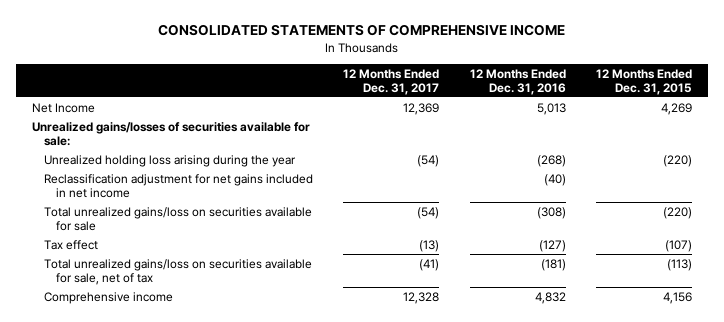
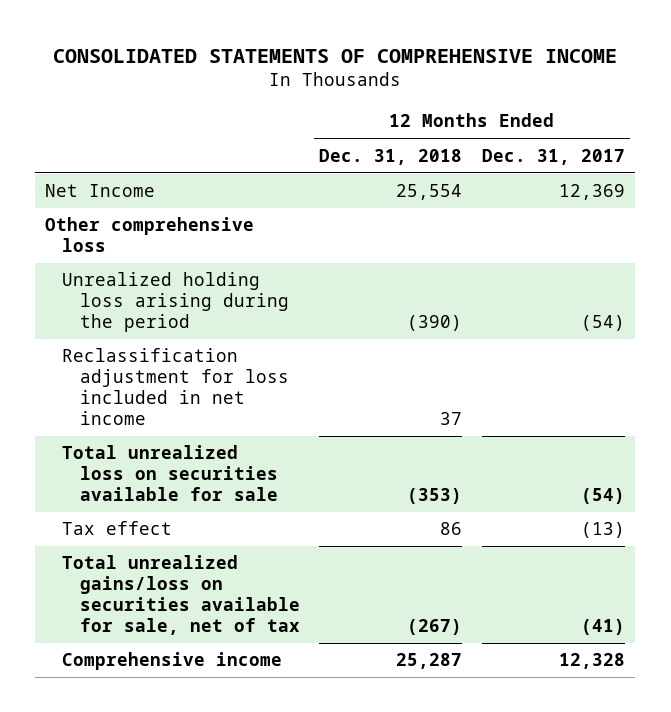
[469,68,566,95] 12 Months Ended Dec. 31, 2016 -> none
[596,68,693,95] 12 Months Ended Dec. 31, 2015 -> none
none -> [319,148,463,165] Dec. 31, 2018
[31,121,310,146] Unrealized gains/losses of securities available for sale: -> none
none -> [45,217,255,253] Other comprehensive loss
[43,154,296,167] Unrealized holding loss arising during the year -> [62,272,289,332] Unrealized holding loss arising during the period
[43,173,313,198] Reclassification adjustment for net gains included in net income -> [62,348,289,425] Reclassification adjustment for loss included in net income
[43,206,312,231] Total unrealized gains/loss on securities available for sale -> [62,445,278,501] Total unrealized loss on securities available for sale

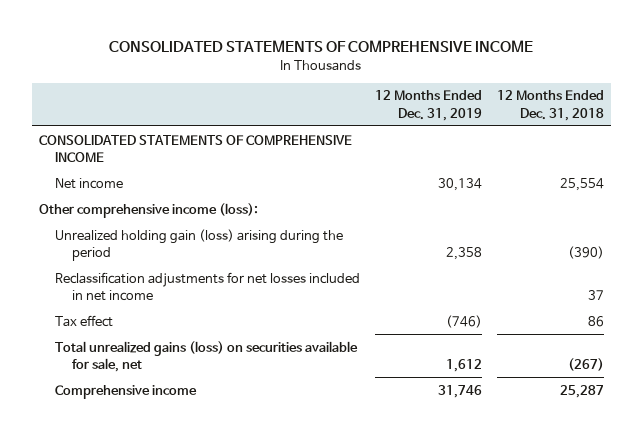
[482,148,626,165] Dec. 31, 2017 -> none
none -> [374,90,482,121] 12 Months Ended Dec. 31, 2019
[62,445,278,501] Total unrealized loss on securities available for sale -> none
none -> [38,134,352,162] CONSOLIDATED STATEMENTS OF COMPREHENSIVE INCOME
[45,184,156,198] Net Income -> [55,177,124,189] Net income
[45,217,255,253] Other comprehensive loss -> [38,202,258,218] Other comprehensive income (loss):
[62,272,289,332] Unrealized holding loss arising during the period -> [55,228,344,261] Unrealized holding gain (loss) arising during the period
[62,348,289,425] Reclassification adjustment for loss included in net income -> [55,271,361,301] Reclassification adjustments for net losses included in net income
[62,555,300,635] Total unrealized gains/loss on securities available for sale, net of tax -> [55,340,359,372] Total unrealized gains (loss) on securities available for sale, net

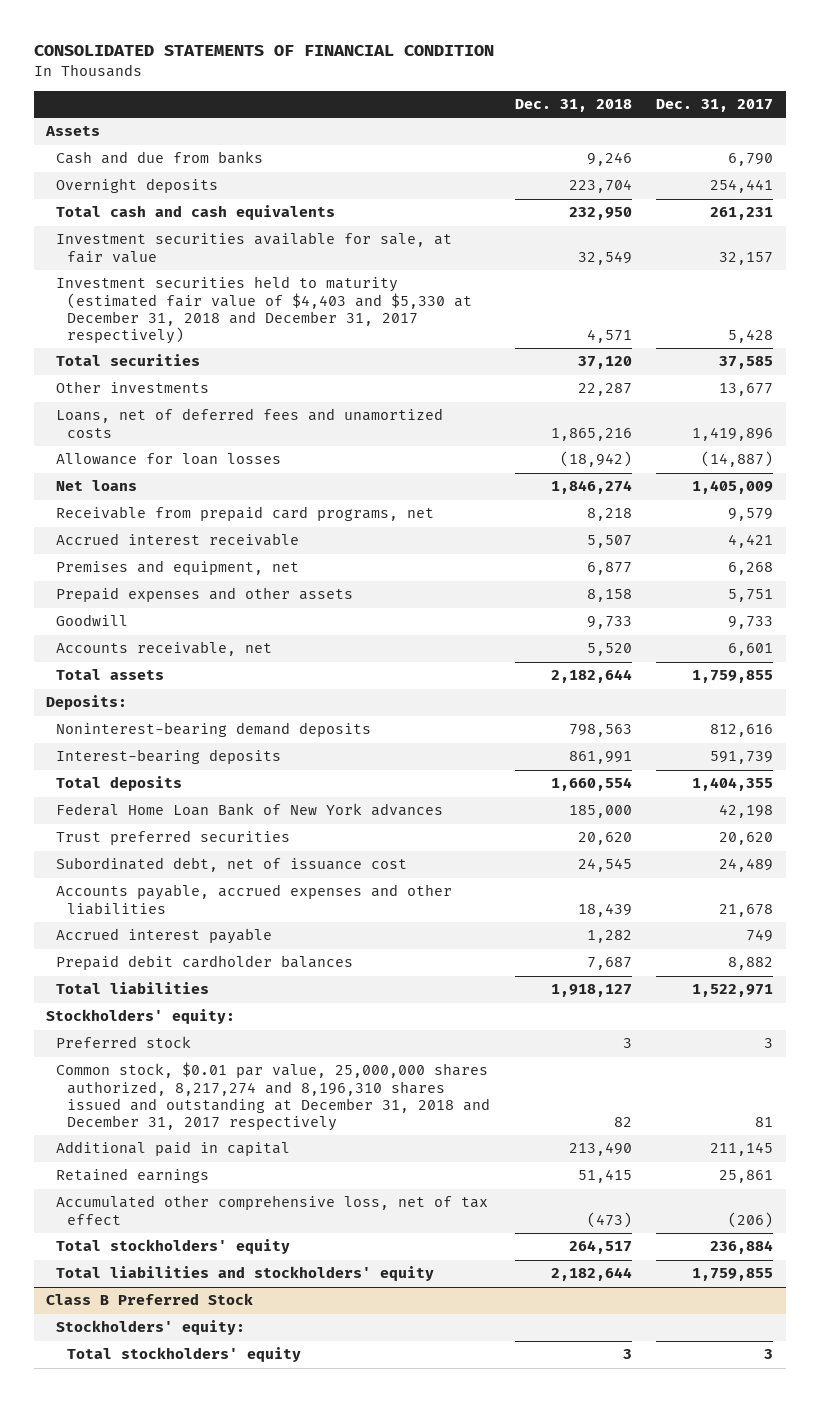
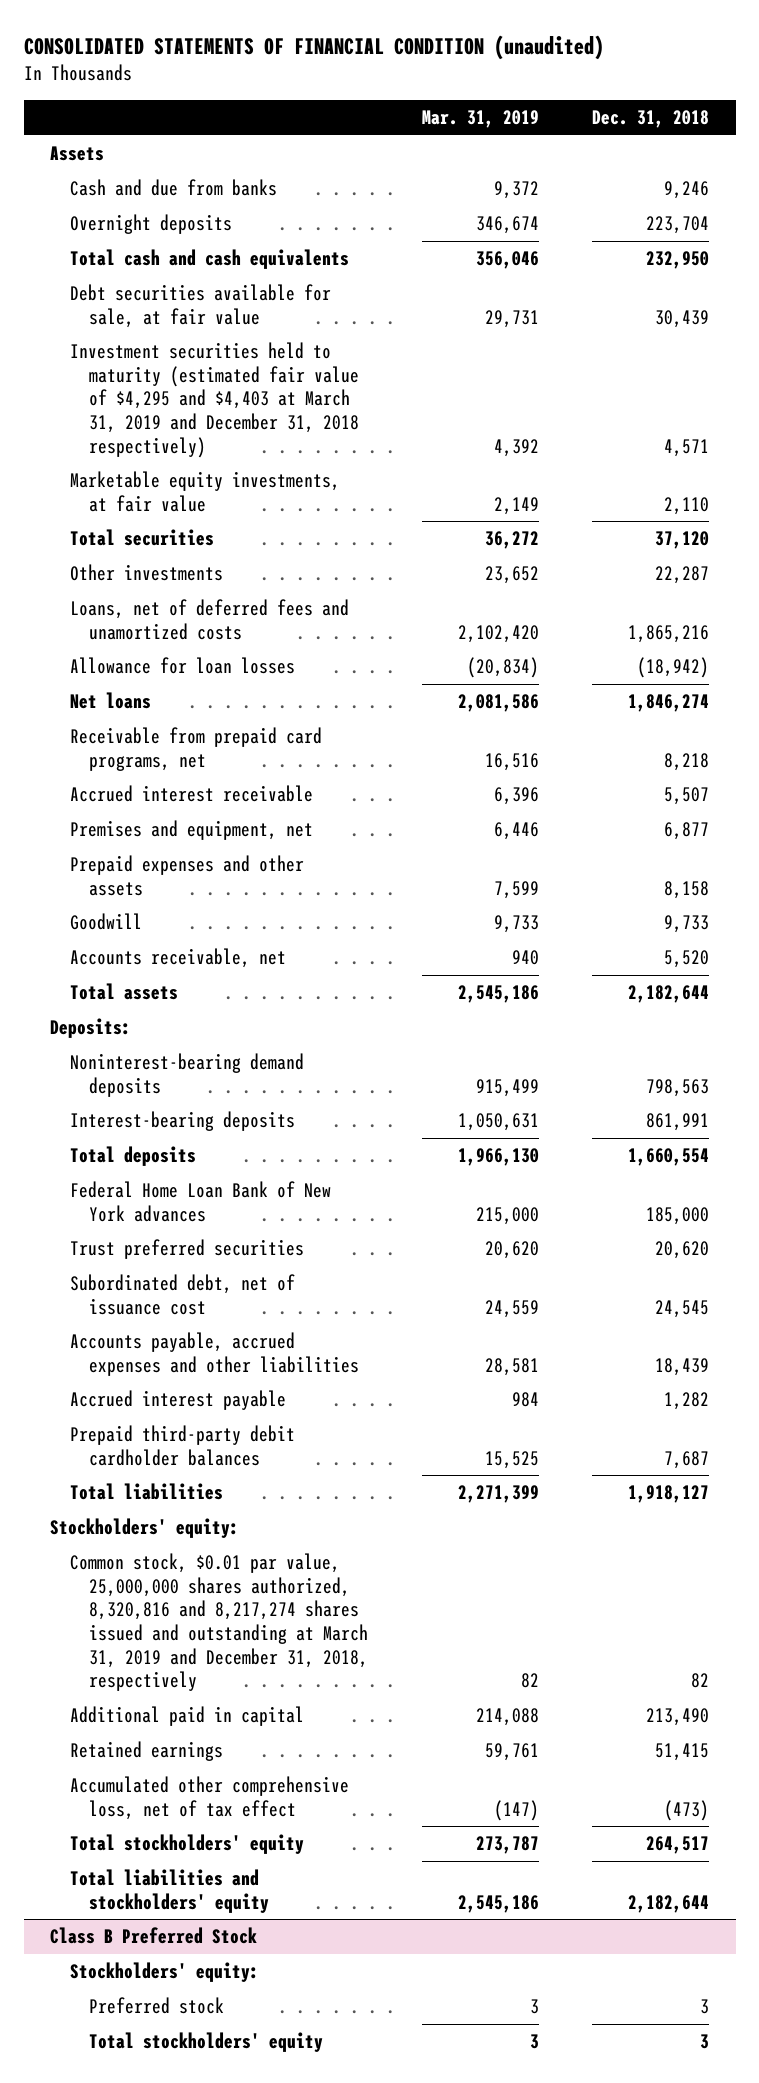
[33,45,494,57] CONSOLIDATED STATEMENTS OF FINANCIAL CONDITION -> [23,34,604,60] CONSOLIDATED STATEMENTS OF FINANCIAL CONDITION (unaudited)
[656,99,774,113] Dec. 31, 2017 -> none
none -> [421,109,539,128] Mar. 31, 2019
[56,232,453,263] Investment securities available for sale, at fair value -> [69,284,331,328] Debt securities available for sale, at fair value
[577,250,632,265] 32,549 -> [654,309,709,328] 30,439
[56,276,472,344] Investment securities held to maturity (estimated fair value of $4,403 and $5,330 at December 31, 2018 and December 31, 2017 respectively) -> [69,342,360,458] Investment securities held to maturity (estimated fair value of $4,295 and $4,403 at March 31, 2019 and December 31, 2018 respectively)
none -> [69,471,340,512] Marketable equity investments, at fair value
[56,955,354,971] Prepaid debit cardholder balances -> [69,1425,295,1466] Prepaid third-party debit cardholder balances
[56,1036,192,1049] Preferred stock -> none
[56,1062,490,1131] Common stock, $0.01 par value, 25,000,000 shares authorized, 8,217,274 and 8,196,310 shares issued and outstanding at December 31, 2018 and December 31, 2017 respectively -> [69,1553,369,1692] Common stock, $0.01 par value, 25,000,000 shares authorized, 8,320,816 and 8,217,274 shares issued and outstanding at March 31, 2019 and December 31, 2018, respectively
none -> [89,1997,225,2015] Preferred stock

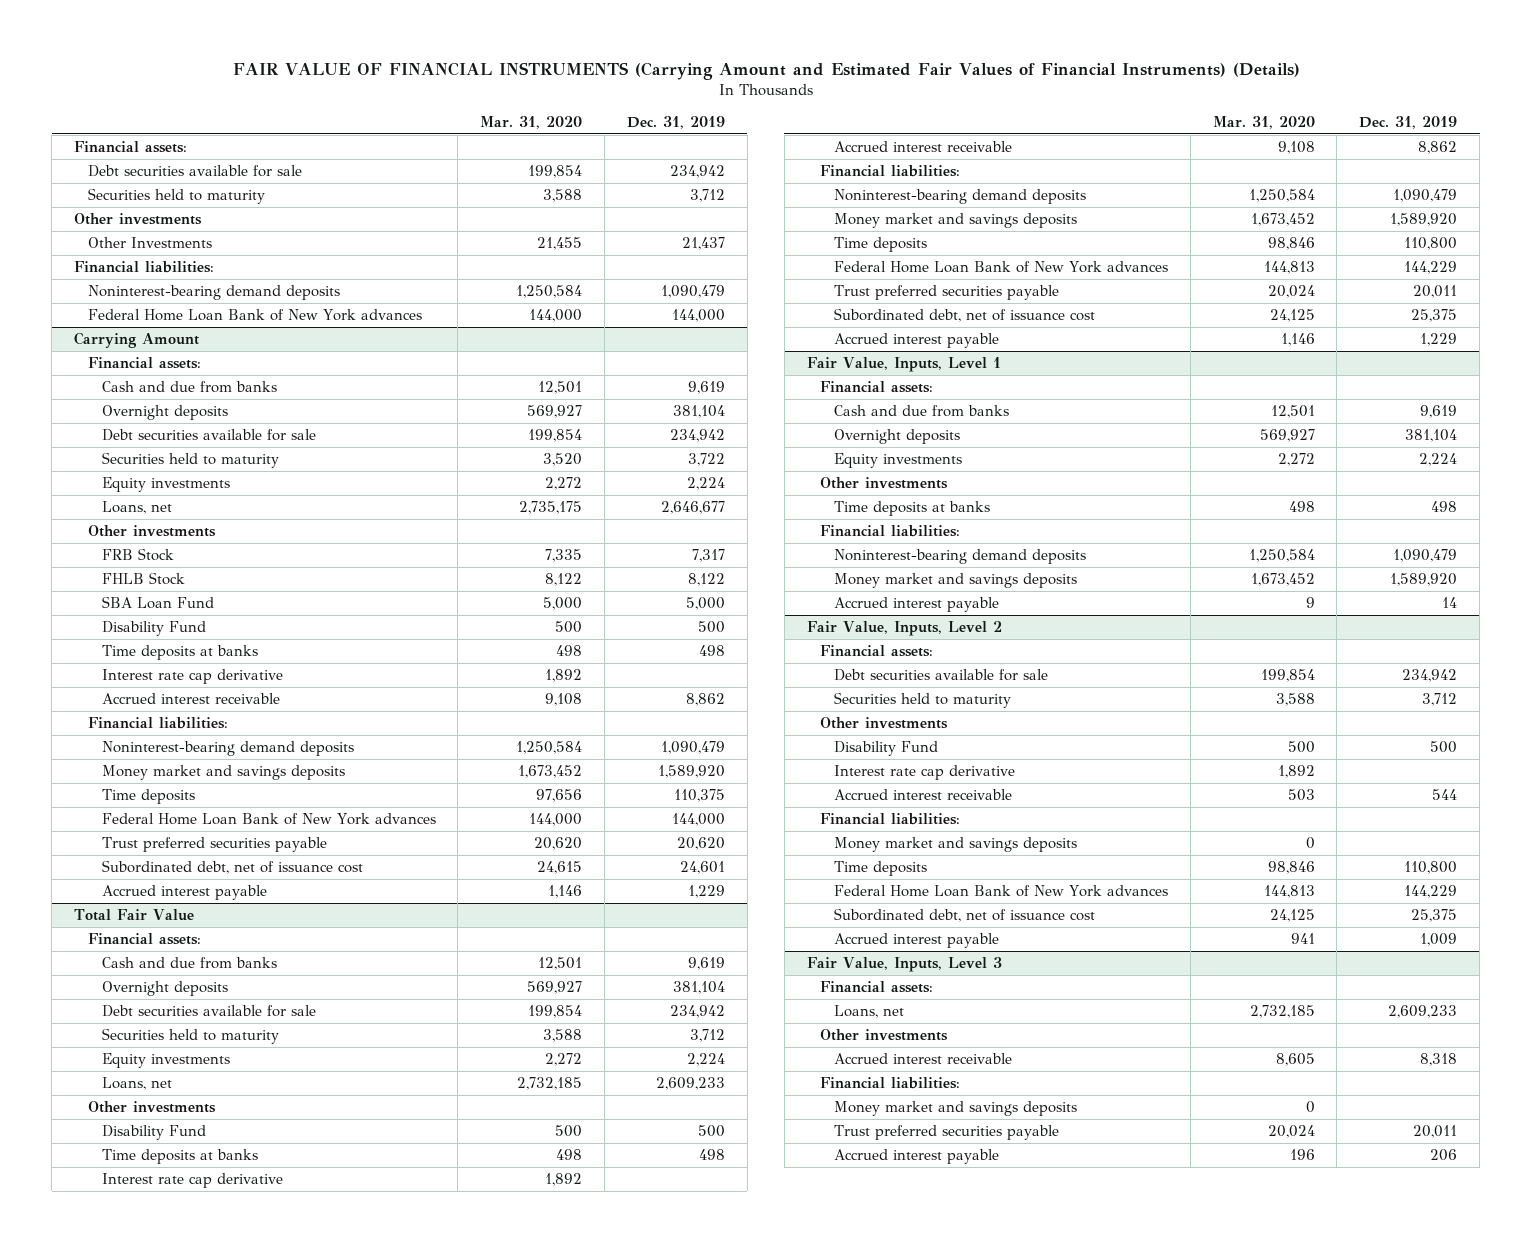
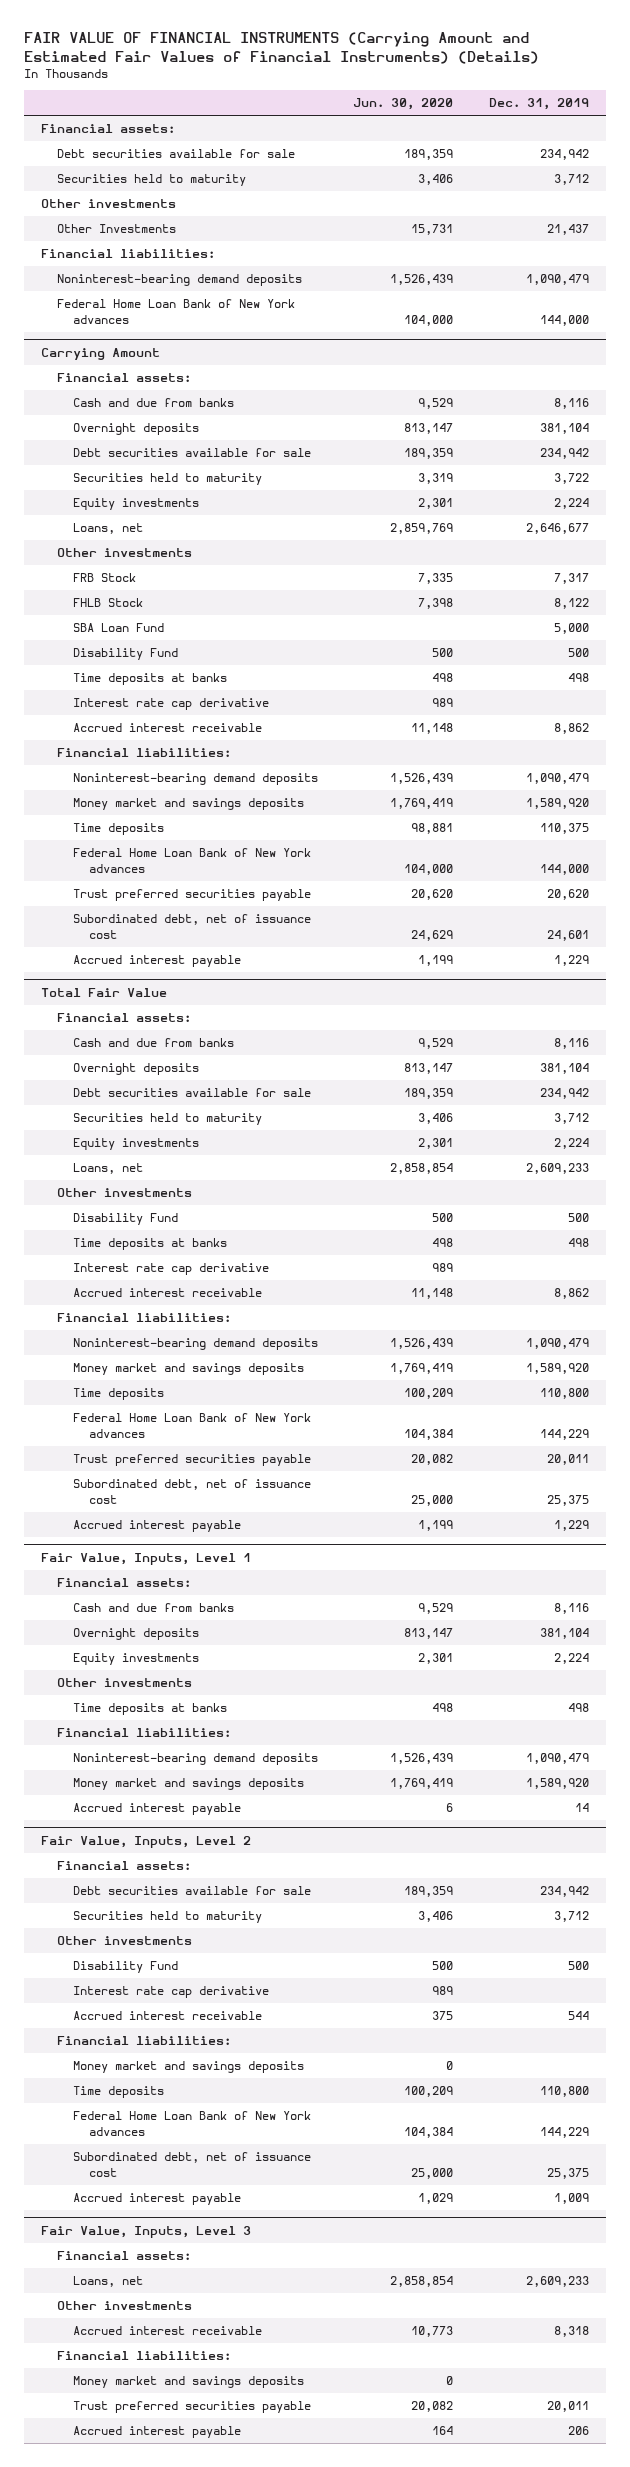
[480,116,583,130] Mar. 31, 2020 -> none
none -> [353,98,454,111] Jun. 30, 2020
[687,381,725,395] 9,619 -> [553,397,589,409] 8,116
[687,957,725,971] 9,619 -> [553,1037,589,1049] 8,116
[1420,405,1458,419] 9,619 -> [553,1602,589,1614] 8,116

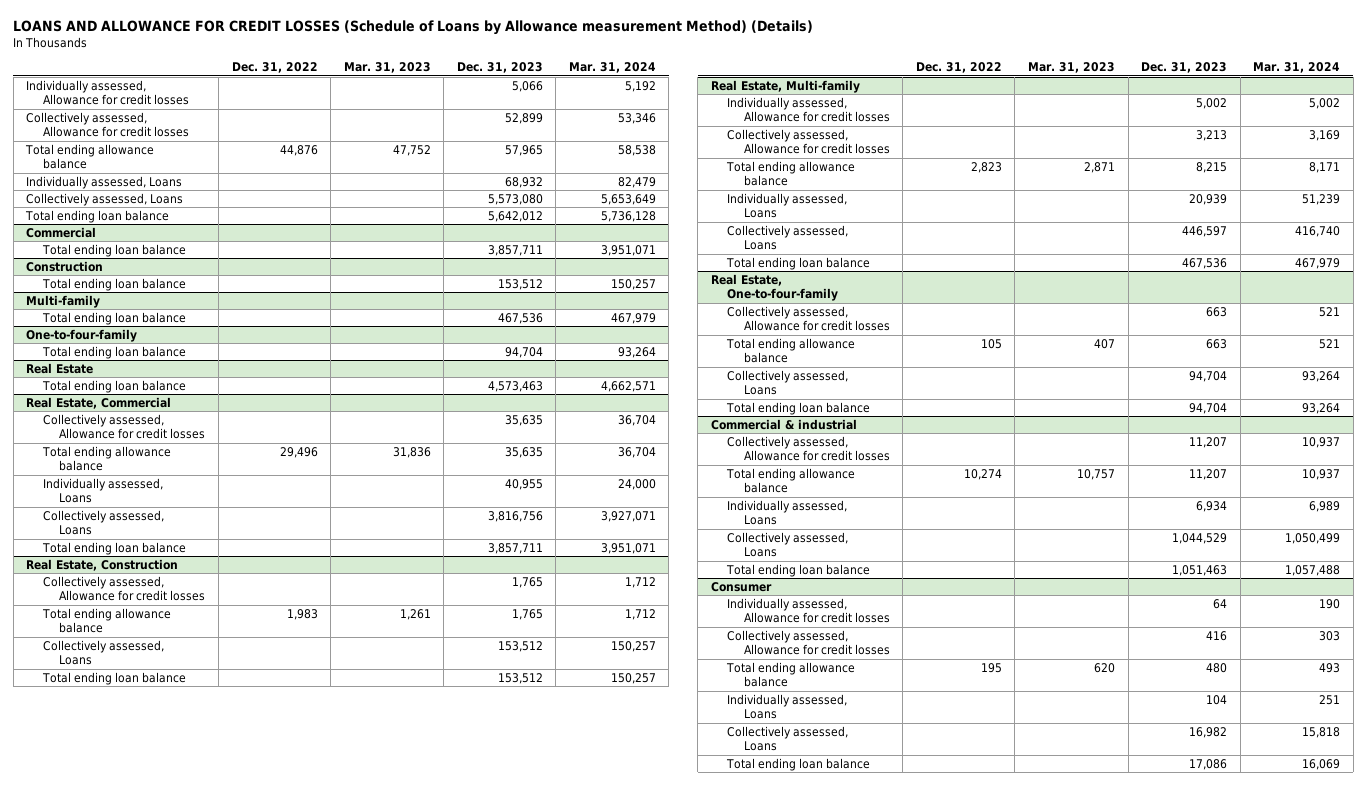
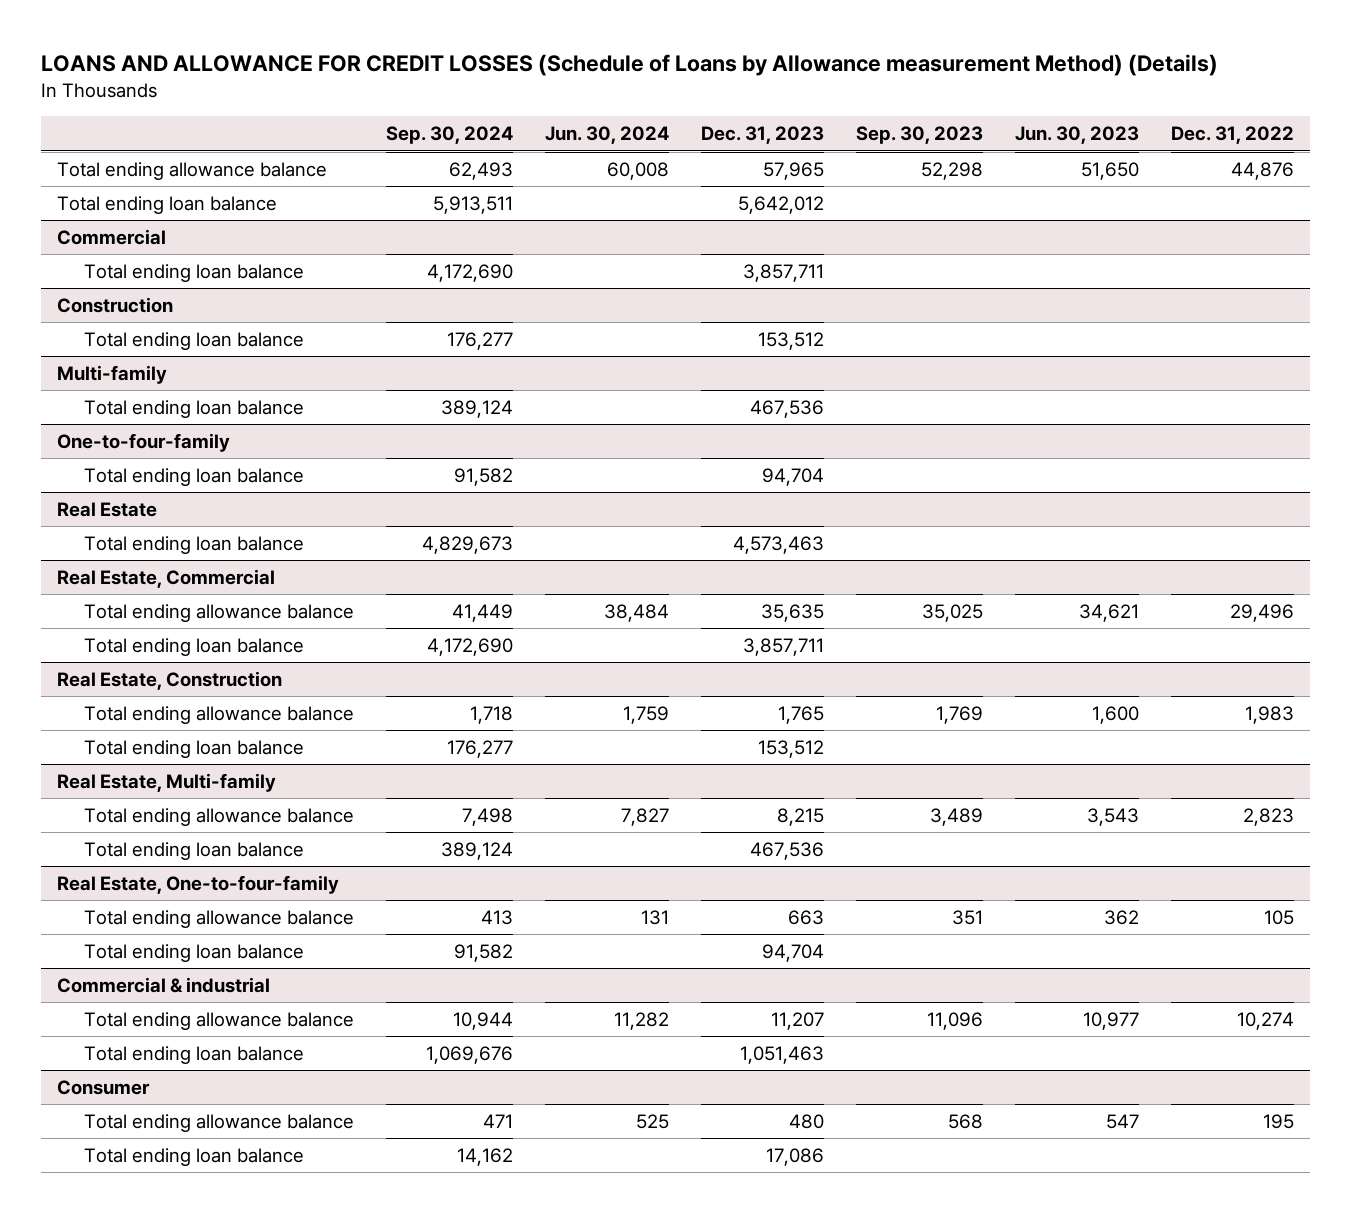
[343,62,431,74] Mar. 31, 2023 -> none
[568,62,656,74] Mar. 31, 2024 -> none
none -> [386,126,514,145] Sep. 30, 2024
none -> [545,126,670,145] Jun. 30, 2024
none -> [855,126,983,145] Sep. 30, 2023
none -> [1014,126,1139,145] Jun. 30, 2023
[26,79,189,106] Individually assessed, Allowance for credit losses -> none
[26,111,189,138] Collectively assessed, Allowance for credit losses -> none
[26,175,183,189] Individually assessed, Loans -> none
[26,192,184,206] Collectively assessed, Loans -> none
[42,413,206,440] Collectively assessed, Allowance for credit losses -> none
[42,477,163,504] Individually assessed, Loans -> none
[42,509,164,536] Collectively assessed, Loans -> none
[42,575,206,602] Collectively assessed, Allowance for credit losses -> none
[42,639,164,666] Collectively assessed, Loans -> none
[727,96,890,123] Individually assessed, Allowance for credit losses -> none
[727,128,890,155] Collectively assessed, Allowance for credit losses -> none
[727,192,848,219] Individually assessed, Loans -> none
[727,224,849,251] Collectively assessed, Loans -> none
[727,305,890,332] Collectively assessed, Allowance for credit losses -> none
[727,369,849,396] Collectively assessed, Loans -> none
[727,435,890,462] Collectively assessed, Allowance for credit losses -> none
[727,499,848,526] Individually assessed, Loans -> none
[727,531,849,558] Collectively assessed, Loans -> none
[727,597,890,624] Individually assessed, Allowance for credit losses -> none
[727,629,890,656] Collectively assessed, Allowance for credit losses -> none
[727,693,848,720] Individually assessed, Loans -> none
[727,725,849,752] Collectively assessed, Loans -> none

